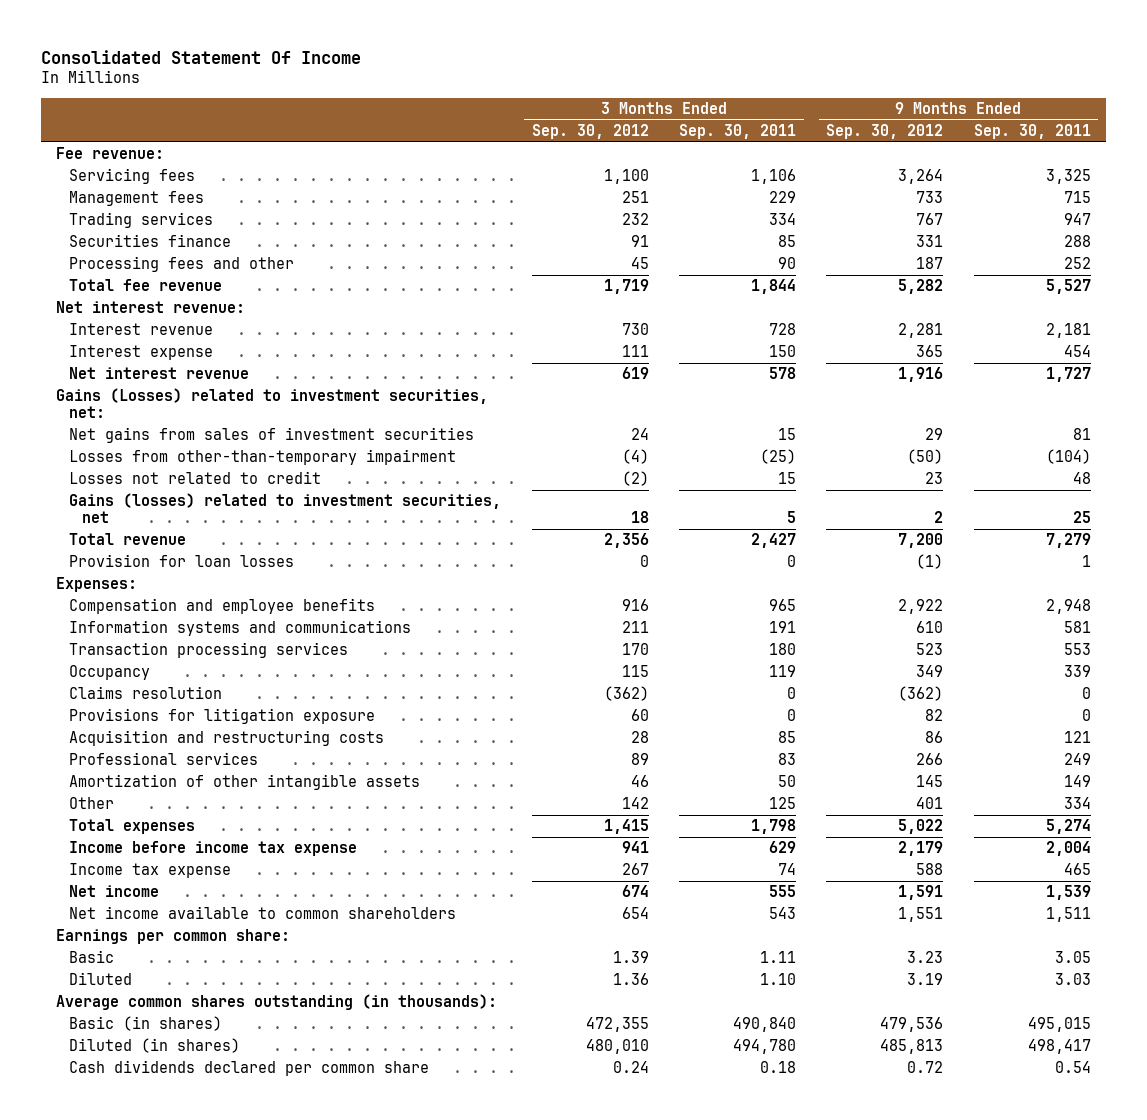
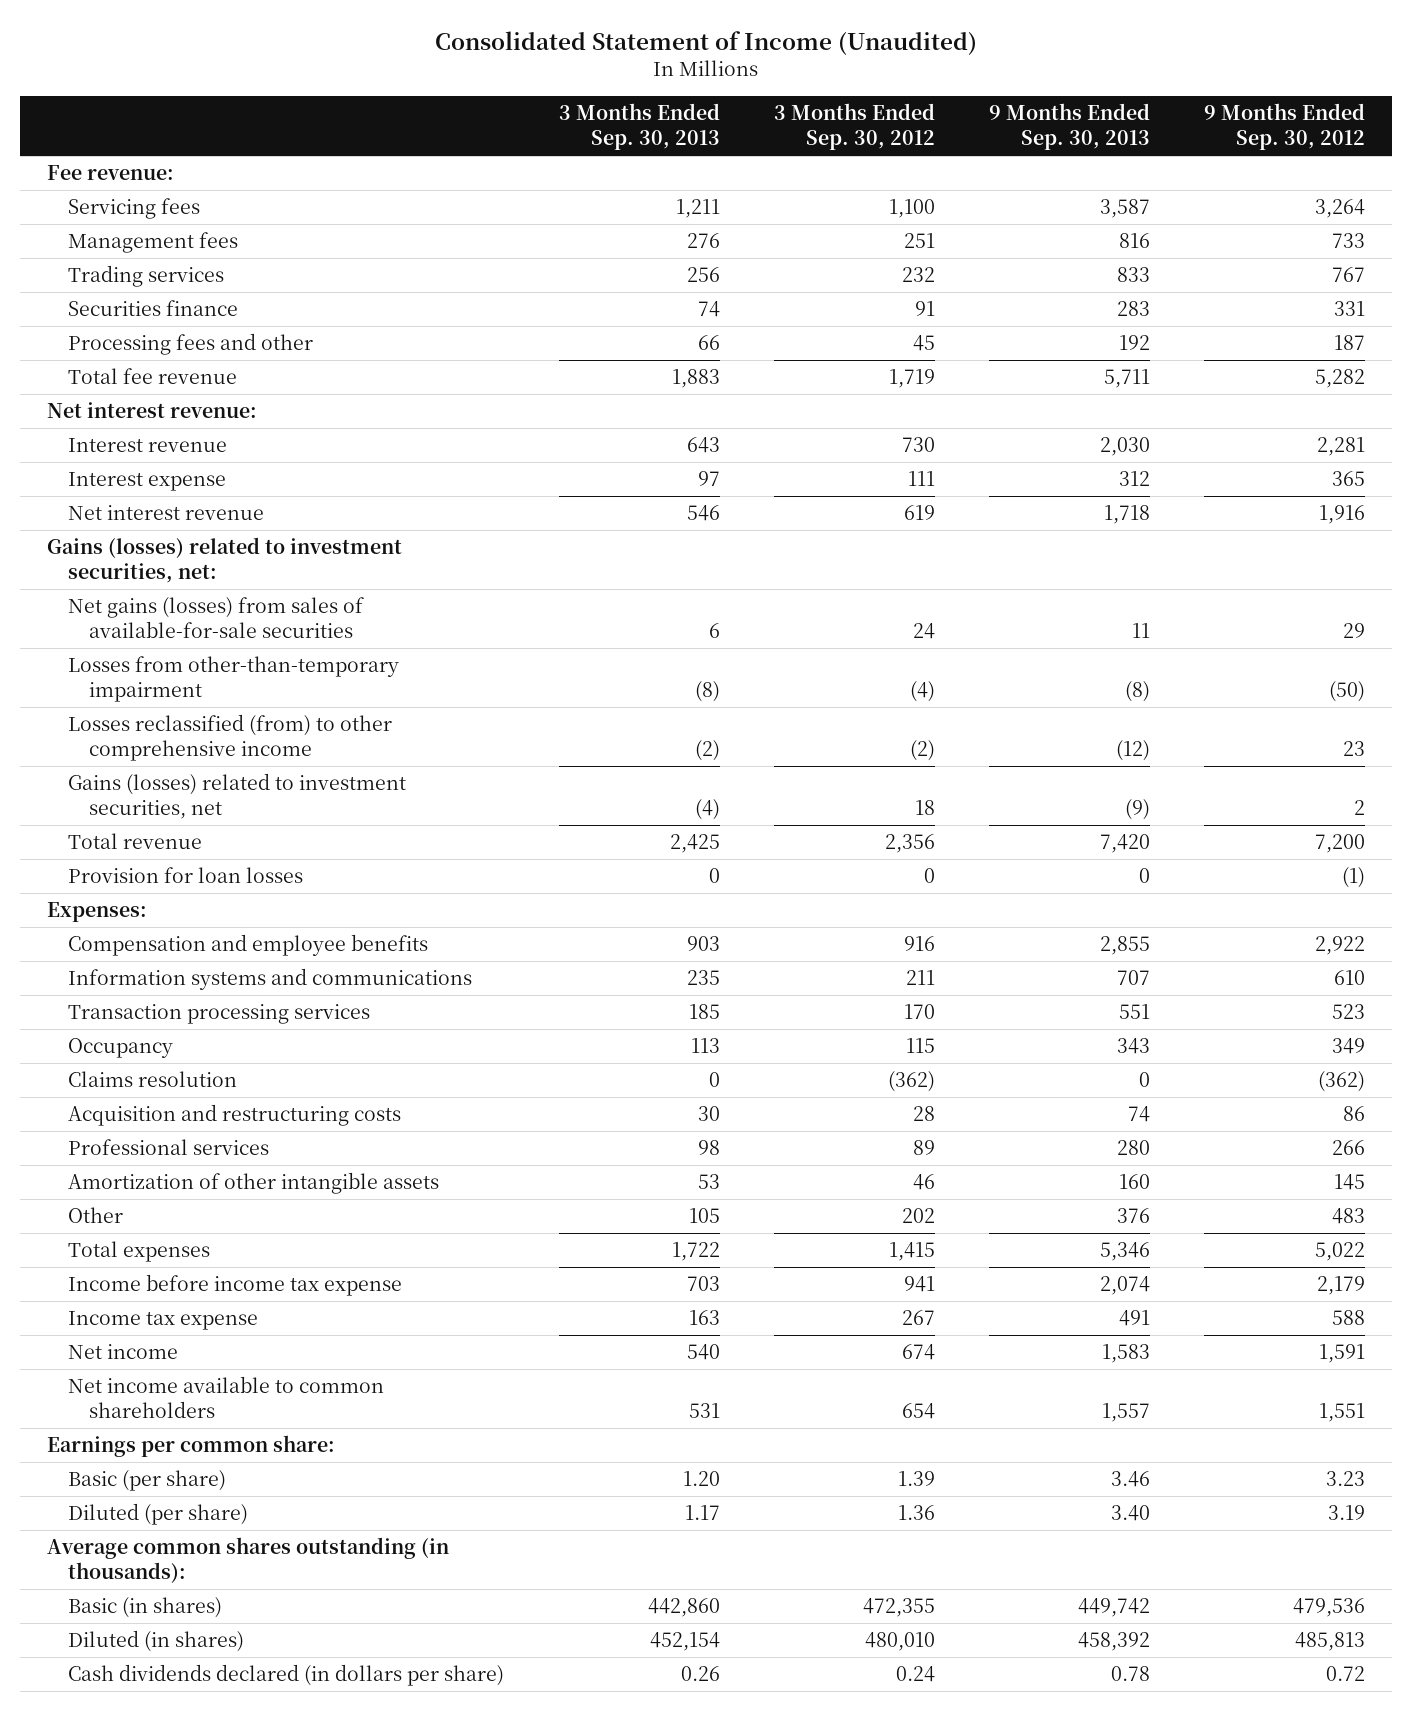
[40,49,361,64] Consolidated Statement Of Income -> [435,31,978,56] Consolidated Statement of Income (Unaudited)
[678,124,796,140] Sep. 30, 2011 -> none
[973,124,1091,140] Sep. 30, 2011 -> none
none -> [558,103,720,150] 3 Months Ended Sep. 30, 2013
none -> [989,103,1151,150] 9 Months Ended Sep. 30, 2013
[55,388,488,419] Gains (Losses) related to investment securities, net: -> [47,537,403,584] Gains (losses) related to investment securities, net:
[69,427,475,444] Net gains from sales of investment securities -> [68,597,365,639] Net gains (losses) from sales of available-for-sale securities
[69,471,322,485] Losses not related to credit -> [68,714,393,762] Losses reclassified (from) to other comprehensive income
[69,708,376,725] Provisions for litigation exposure -> none
[621,797,649,810] 142 -> [901,1208,935,1224] 202
[916,797,944,810] 401 -> [1332,1208,1366,1225] 483
[69,950,115,964] Basic -> [68,1470,227,1492] Basic (per share)
[69,972,133,986] Diluted -> [68,1503,249,1526] Diluted (per share)
[69,1060,430,1077] Cash dividends declared per common share -> [68,1664,505,1687] Cash dividends declared (in dollars per share)

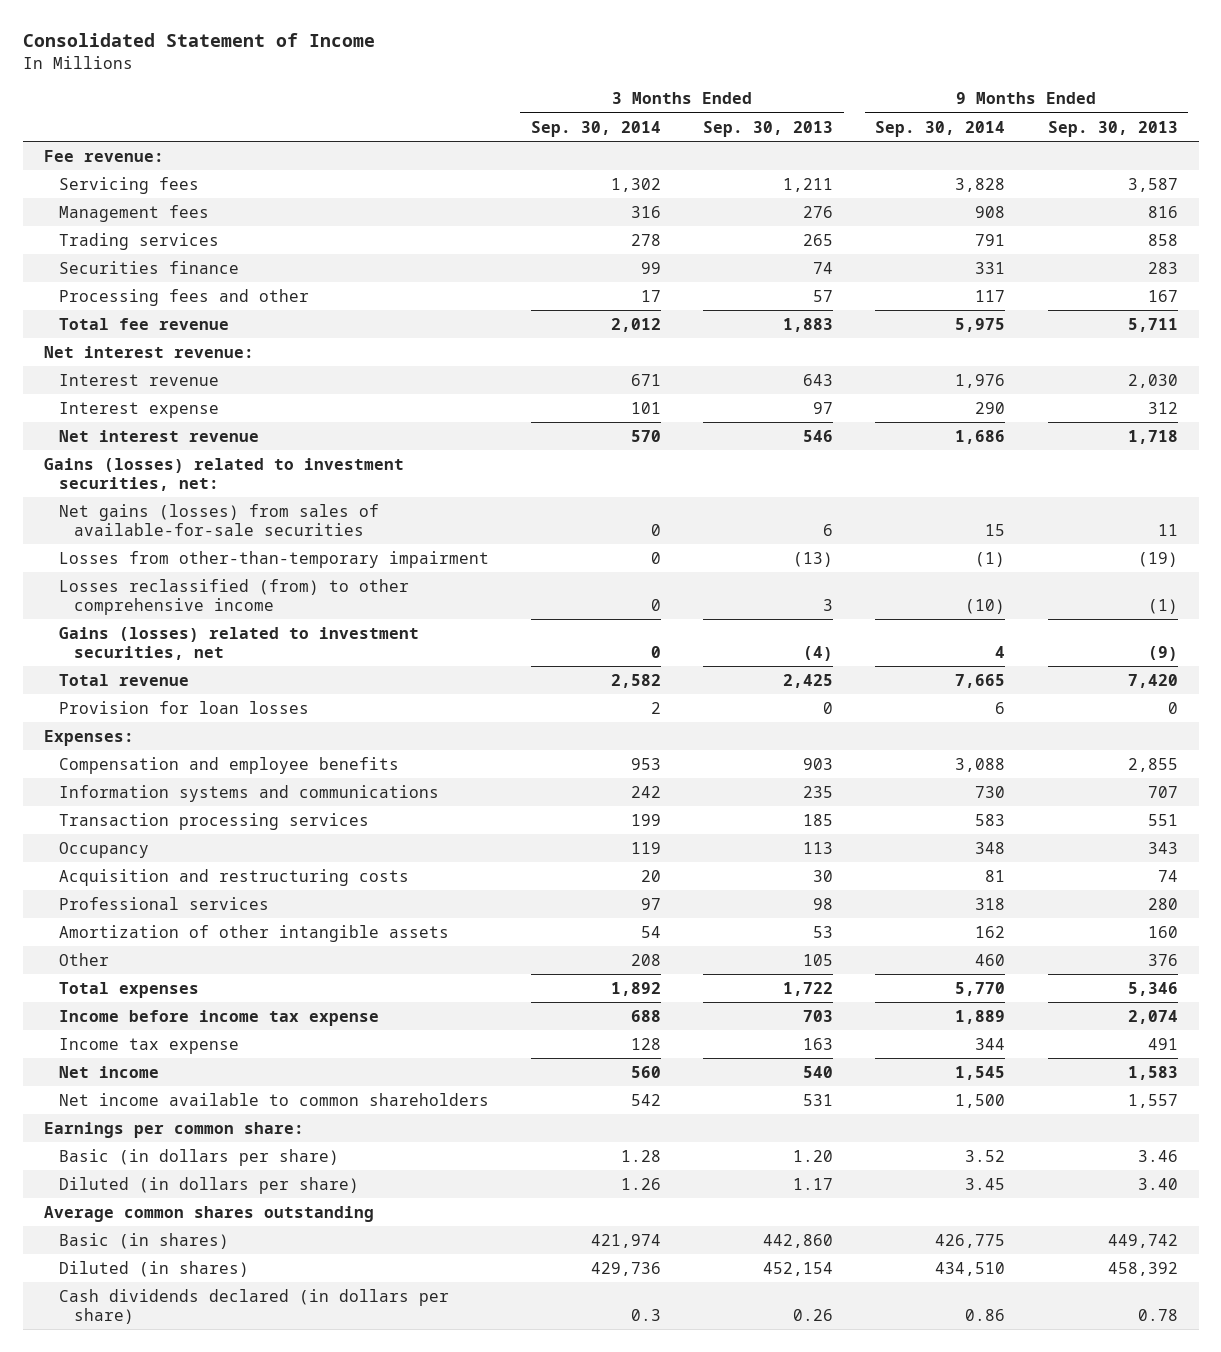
[435,31,978,56] Consolidated Statement of Income (Unaudited) -> [22,33,375,48] Consolidated Statement of Income
[773,103,935,150] 3 Months Ended Sep. 30, 2012 -> none
[1204,103,1366,150] 9 Months Ended Sep. 30, 2012 -> none
none -> [530,120,661,137] Sep. 30, 2014
none -> [875,120,1006,137] Sep. 30, 2014
[686,267,720,283] 256 -> [803,233,834,246] 265
[1117,267,1151,283] 833 -> [1147,233,1178,246] 858
[697,335,720,351] 66 -> [813,289,834,302] 57
[1119,335,1151,351] 192 -> [1147,289,1178,302] 167
[694,681,720,703] (8) -> [793,551,834,567] (13)
[1125,681,1151,703] (8) -> [1137,551,1178,567] (19)
[694,740,720,762] (2) -> [823,598,834,611] 3
[1116,740,1151,762] (12) -> [1147,598,1178,614] (1)
[68,1071,238,1088] Claims resolution -> none
[68,1470,227,1492] Basic (per share) -> [58,1148,339,1166] Basic (in dollars per share)
[68,1503,249,1526] Diluted (per share) -> [58,1176,359,1194] Diluted (in dollars per share)
[47,1537,450,1584] Average common shares outstanding (in thousands): -> [43,1205,374,1222] Average common shares outstanding

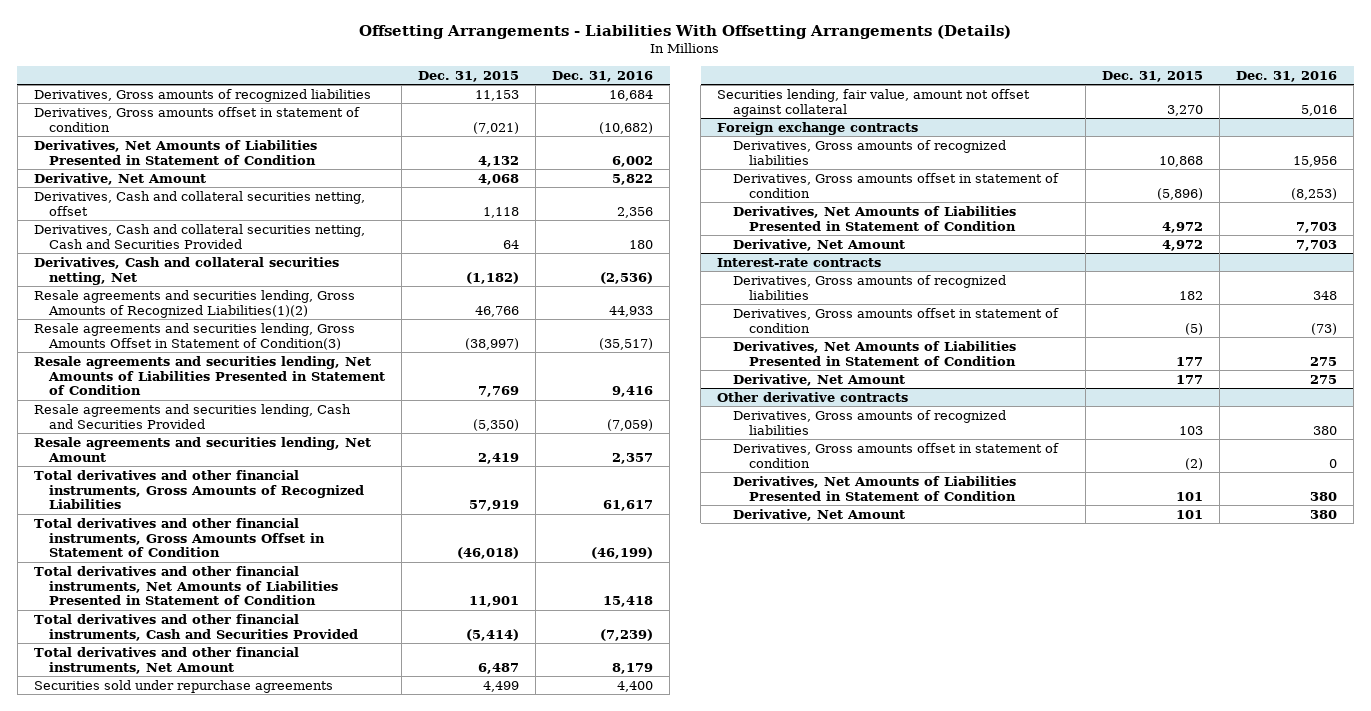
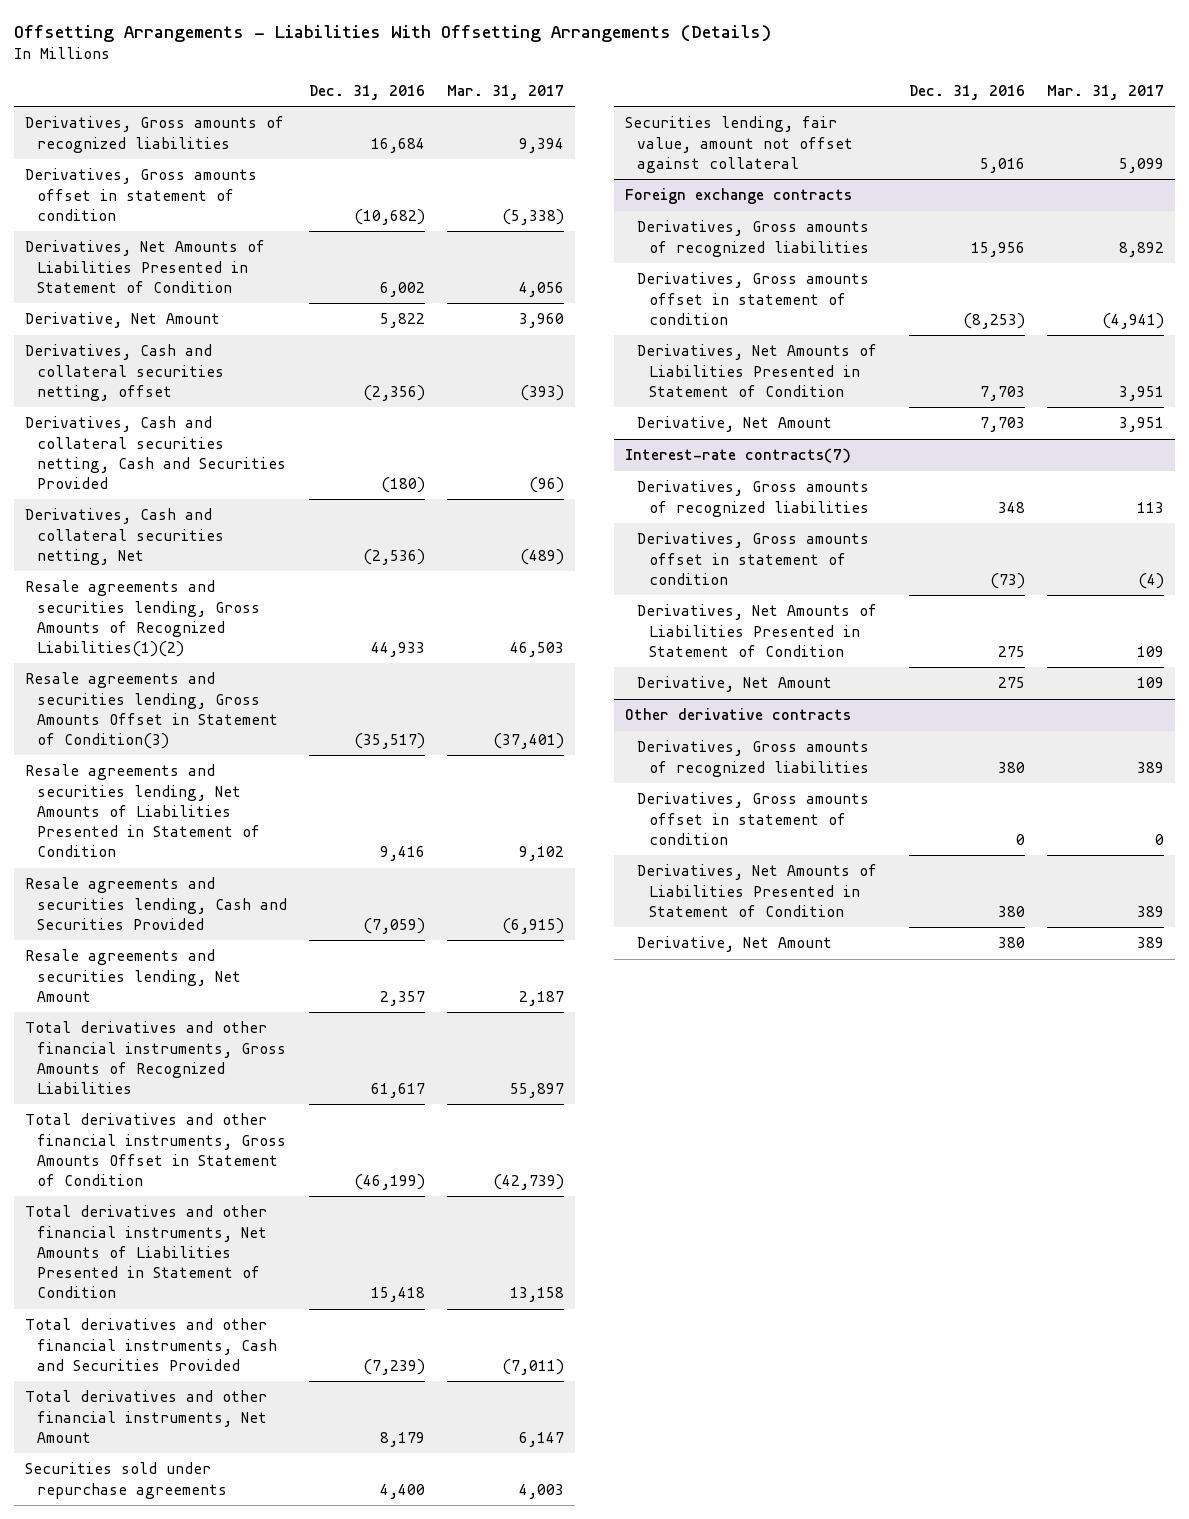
[418,70,520,82] Dec. 31, 2015 -> none
none -> [446,84,564,100] Mar. 31, 2017
[617,206,654,218] 2,356 -> [362,384,425,401] (2,356)
[629,239,654,249] 180 -> [380,476,425,493] (180)
[717,257,882,267] Interest-rate contracts -> [625,448,852,464] Interest-rate contracts(7)

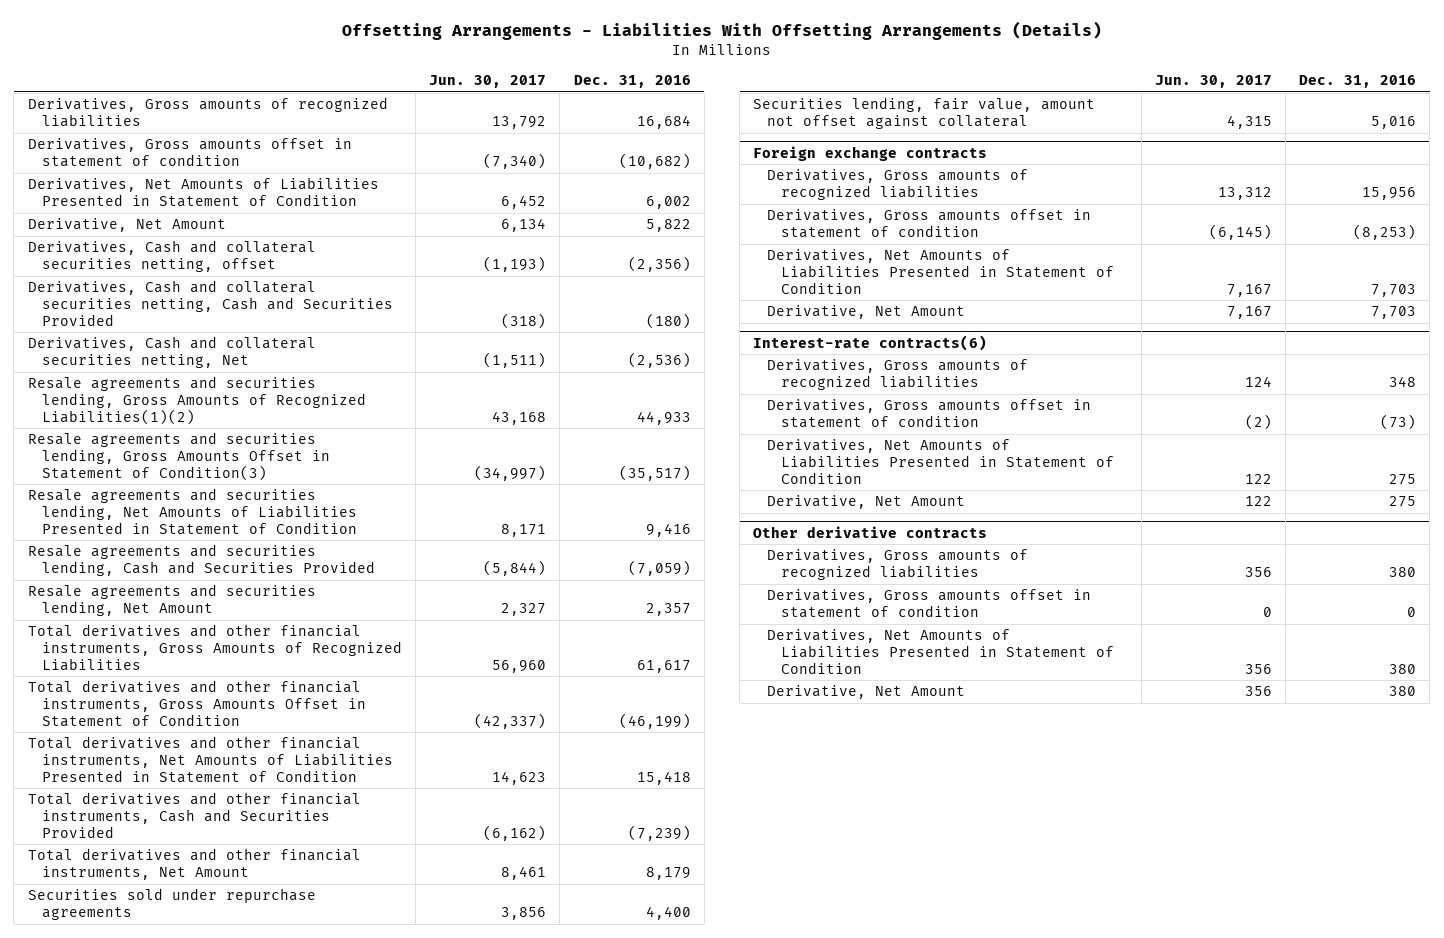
[446,84,564,100] Mar. 31, 2017 -> none
none -> [429,75,547,89] Jun. 30, 2017
[625,448,852,464] Interest-rate contracts(7) -> [753,334,988,351] Interest-rate contracts(6)

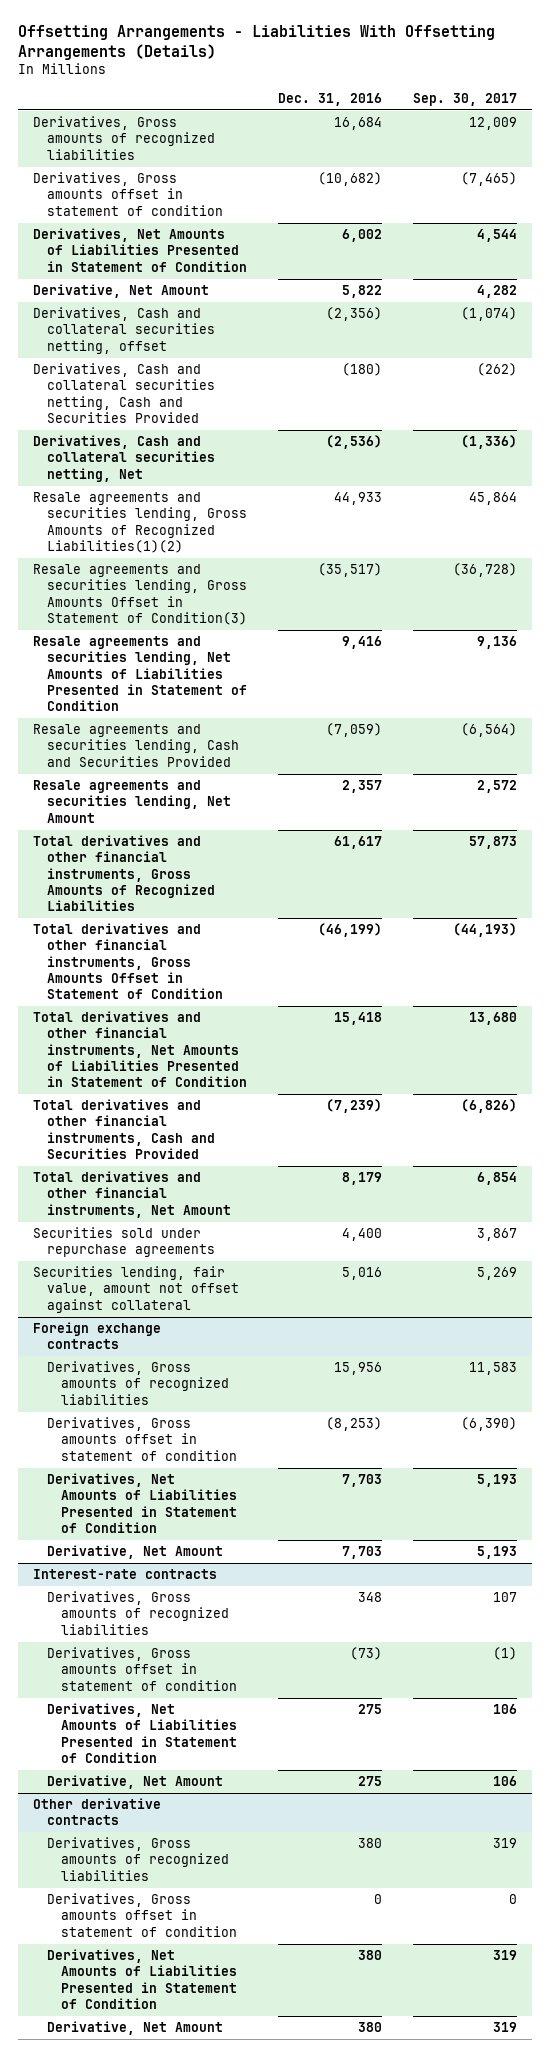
[429,75,547,89] Jun. 30, 2017 -> none
none -> [412,92,517,106] Sep. 30, 2017
[753,334,988,351] Interest-rate contracts(6) -> [33,1569,218,1580] Interest-rate contracts

